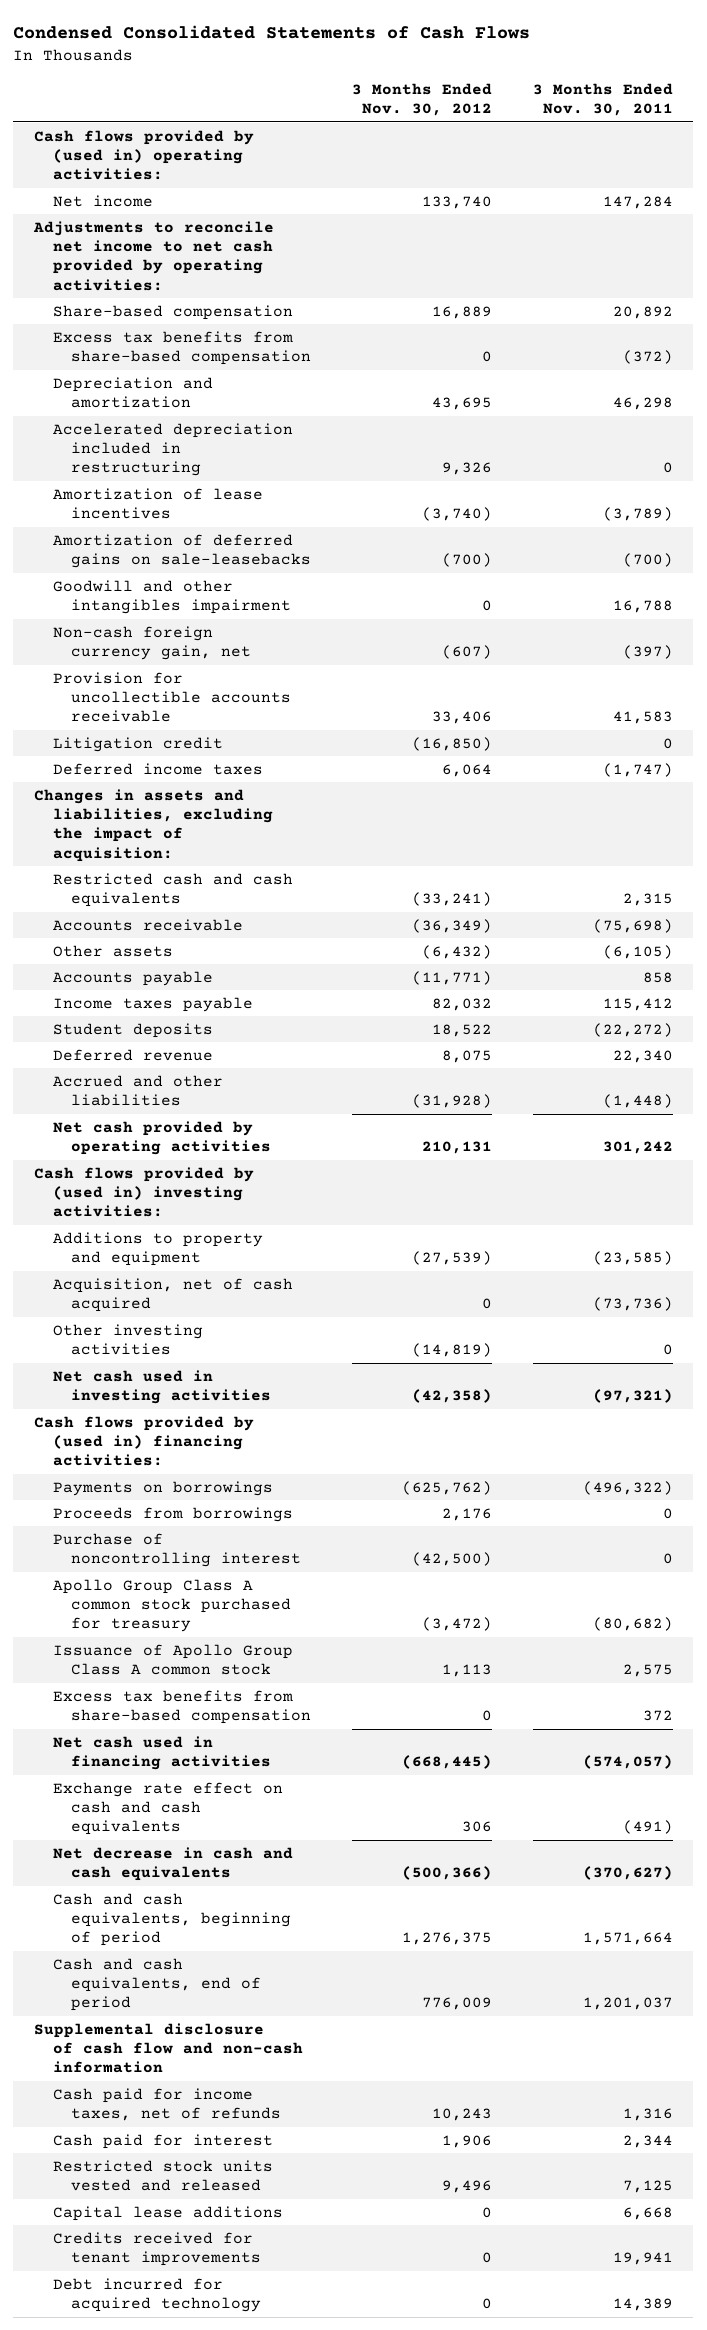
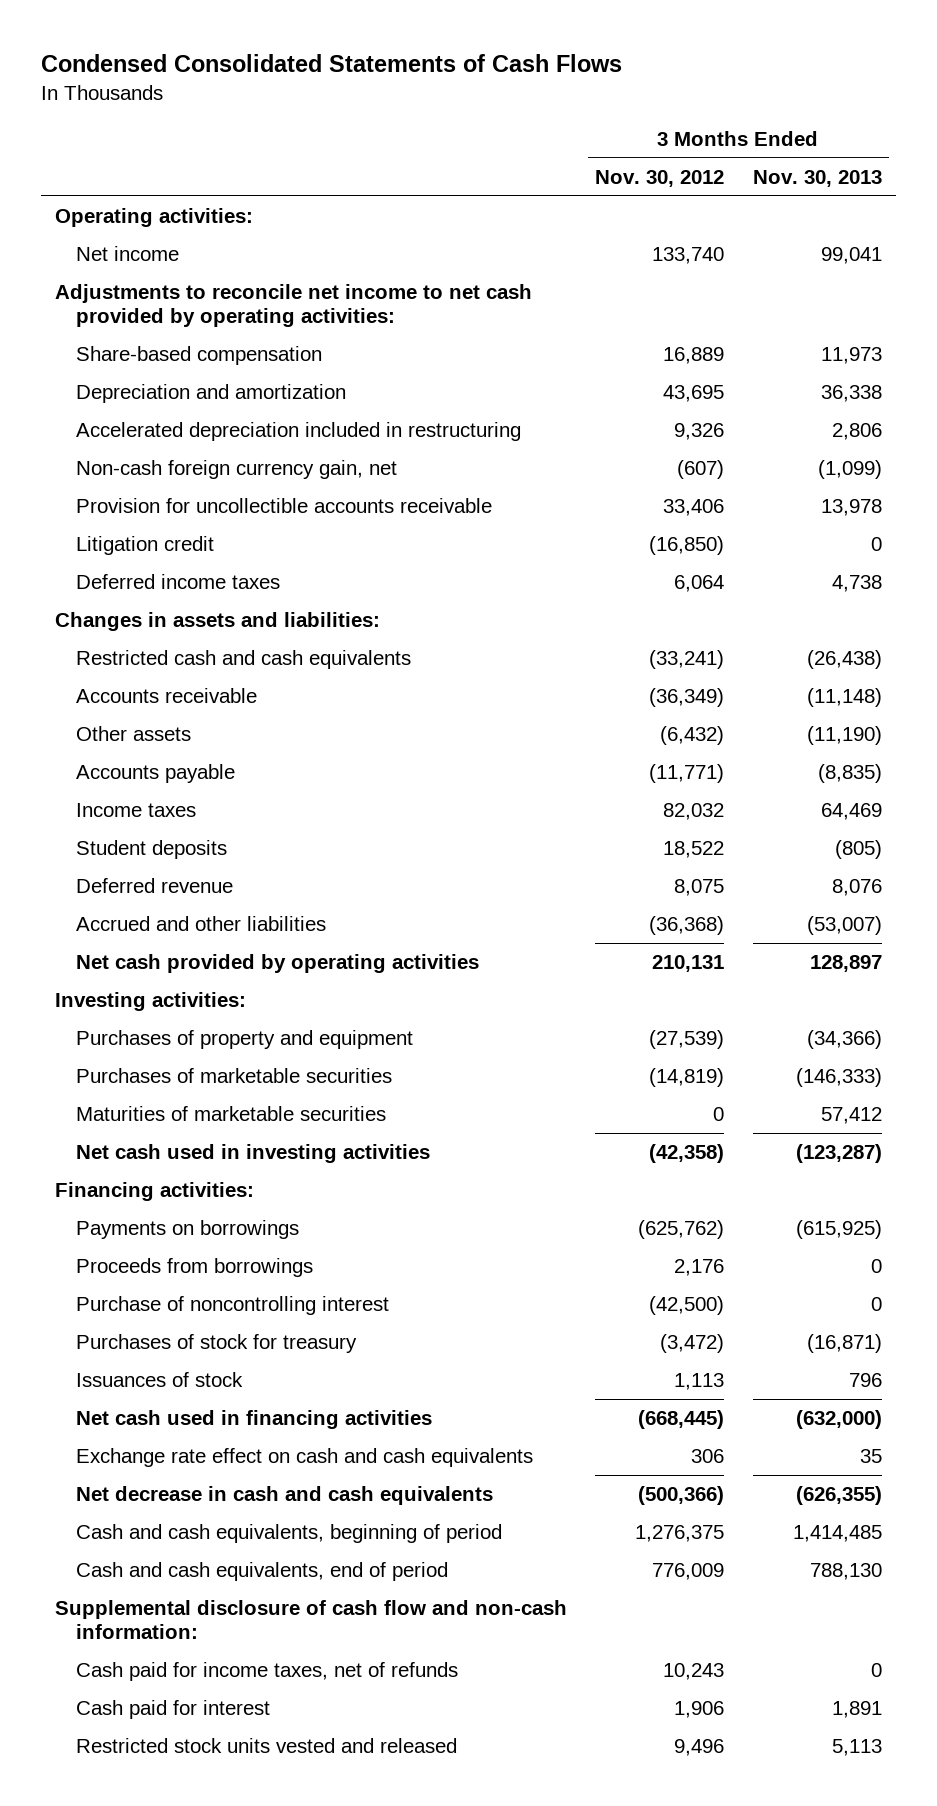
[532,82,673,117] 3 Months Ended Nov. 30, 2011 -> none
none -> [752,169,882,187] Nov. 30, 2013
[33,129,254,181] Cash flows provided by (used in) operating activities: -> [54,207,253,227] Operating activities:
[52,330,312,366] Excess tax benefits from share-based compensation -> none
[52,487,263,520] Amortization of lease incentives -> none
[52,533,312,569] Amortization of deferred gains on sale-leasebacks -> none
[52,579,292,615] Goodwill and other intangibles impairment -> none
[33,788,273,862] Changes in assets and liabilities, excluding the impact of acquisition: -> [54,611,380,631] Changes in assets and liabilities:
[52,996,253,1012] Income taxes payable -> [76,802,197,817] Income taxes
[411,1094,492,1109] (31,928) -> [649,915,725,935] (36,368)
[52,1277,293,1313] Acquisition, net of cash acquired -> none
[33,1166,254,1218] Cash flows provided by (used in) investing activities: -> [54,991,246,1011] Investing activities:
[52,1231,263,1267] Additions to property and equipment -> [76,1029,414,1049] Purchases of property and equipment
[52,1323,203,1356] Other investing activities -> [76,1067,393,1083] Purchases of marketable securities
none -> [76,1105,387,1121] Maturities of marketable securities
[33,1415,254,1467] Cash flows provided by (used in) financing activities: -> [54,1181,254,1201] Financing activities:
[52,1689,312,1725] Excess tax benefits from share-based compensation -> none
[52,1578,292,1633] Apollo Group Class A common stock purchased for treasury -> [76,1333,358,1353] Purchases of stock for treasury
[52,1643,293,1676] Issuance of Apollo Group Class A common stock -> [76,1371,244,1387] Issuances of stock
[33,2022,303,2074] Supplemental disclosure of cash flow and non-cash information -> [54,1599,567,1639] Supplemental disclosure of cash flow and non-cash information:
[52,2205,283,2221] Capital lease additions -> none
[52,2231,262,2267] Credits received for tenant improvements -> none
[52,2277,262,2313] Debt incurred for acquired technology -> none

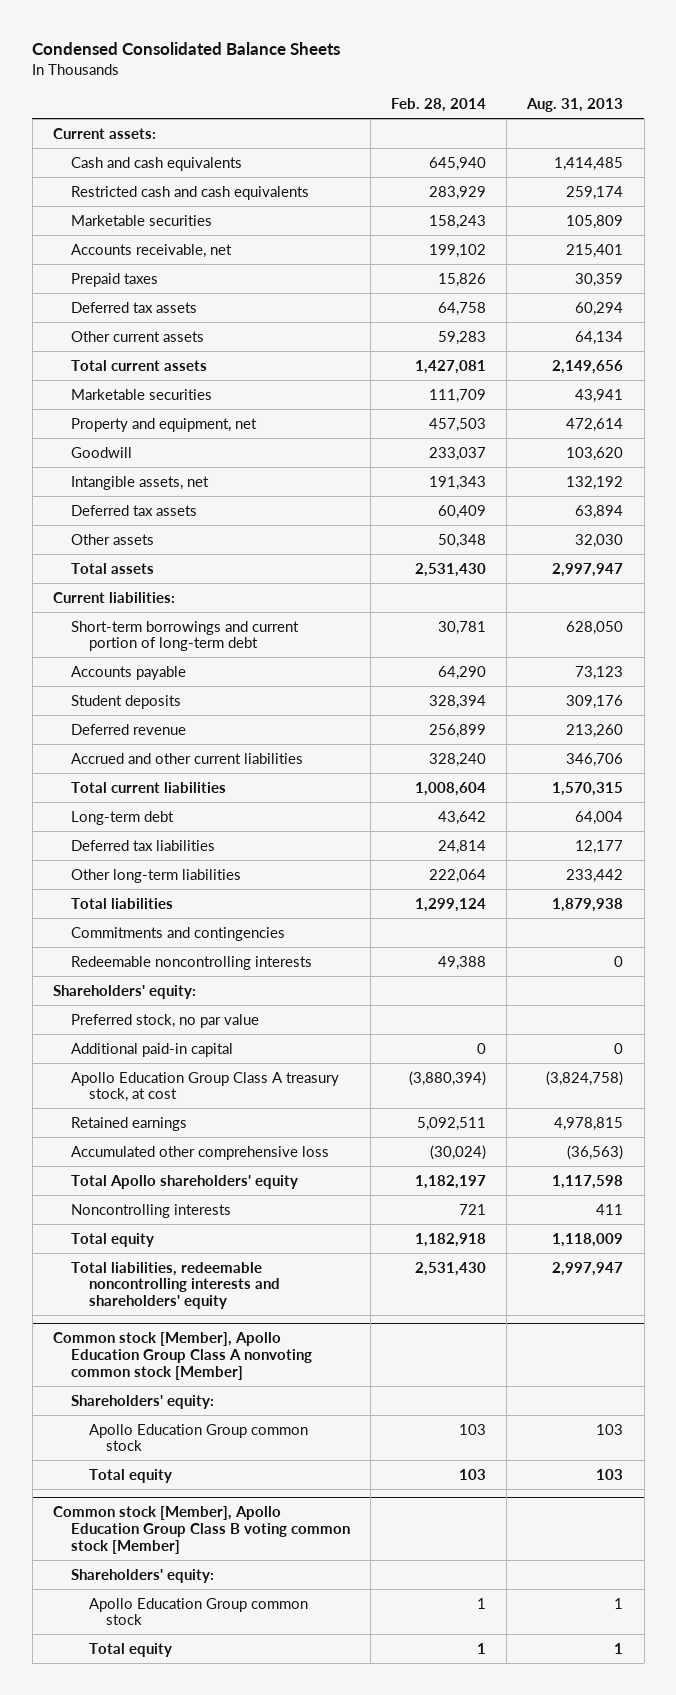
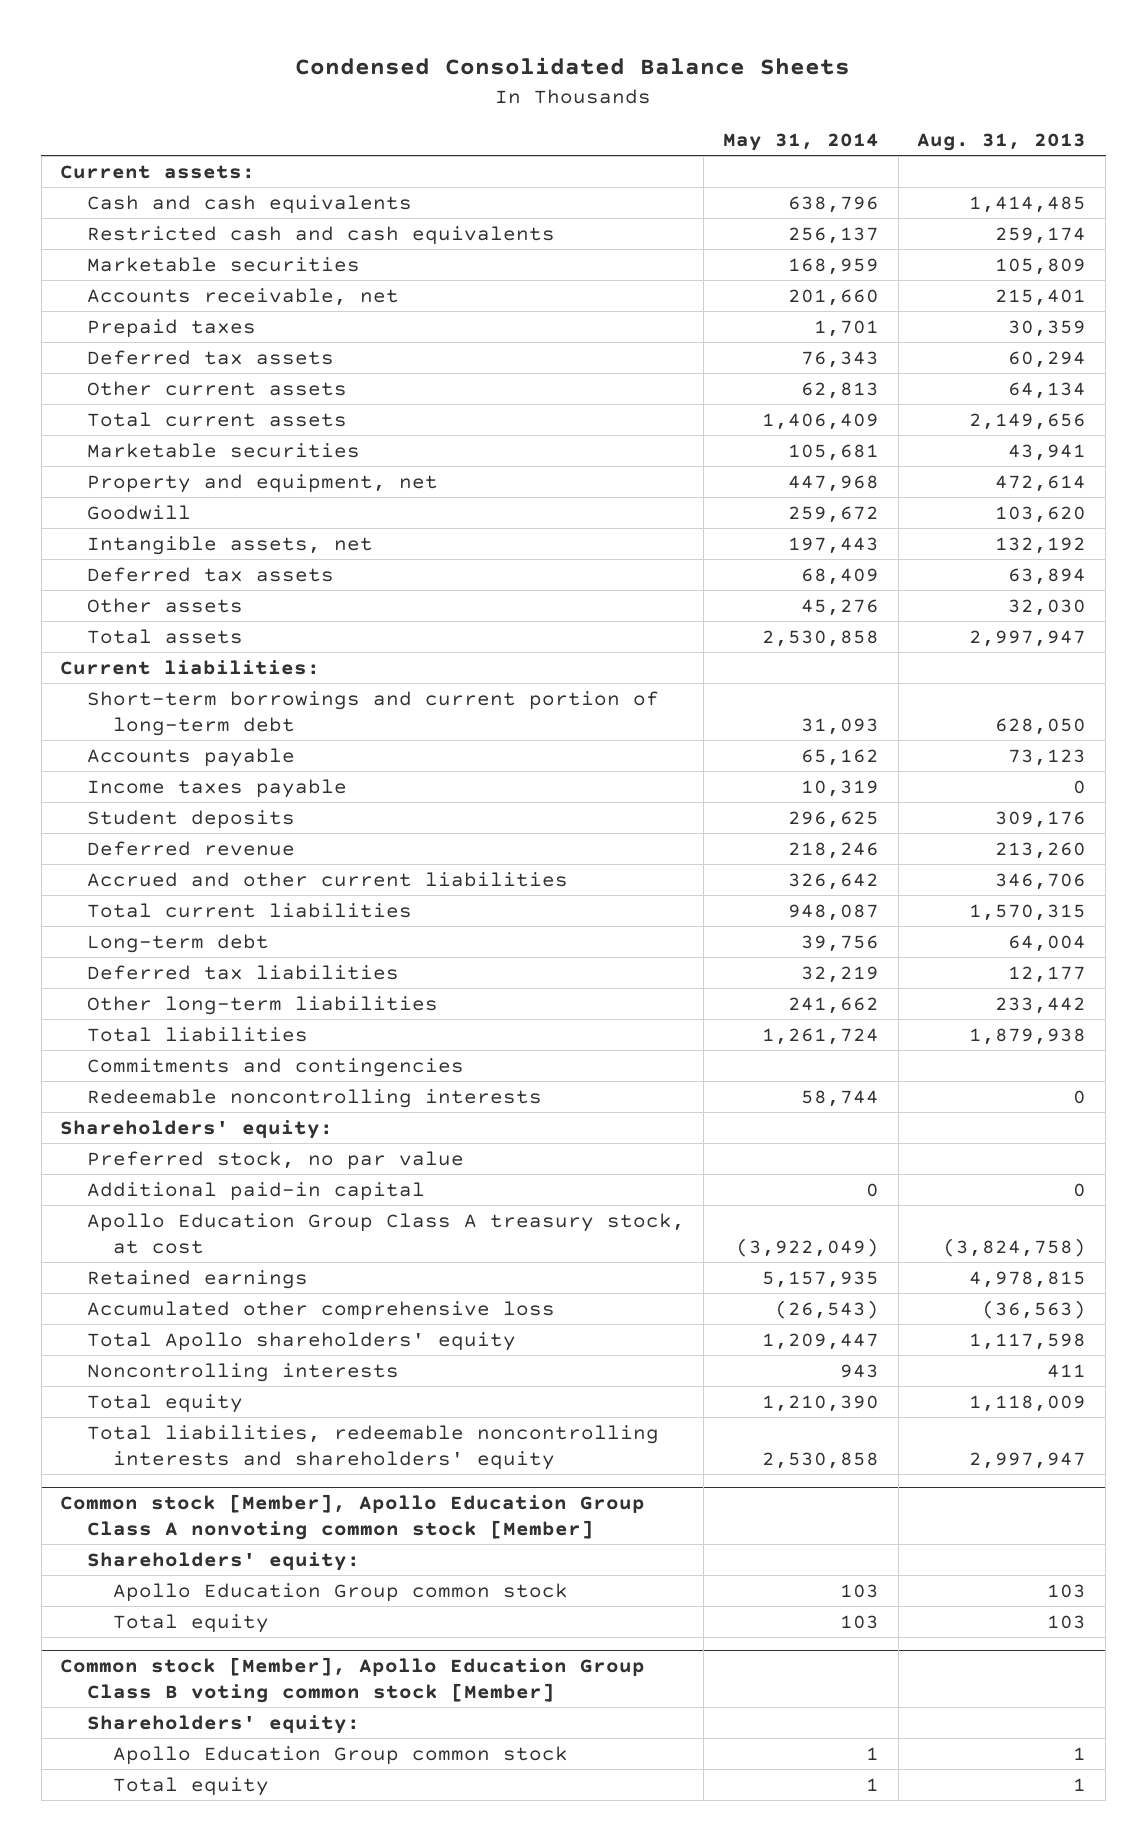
[391,98,487,113] Feb. 28, 2014 -> none
none -> [723,132,880,151] May 31, 2014
none -> [86,778,347,798] Income taxes payable

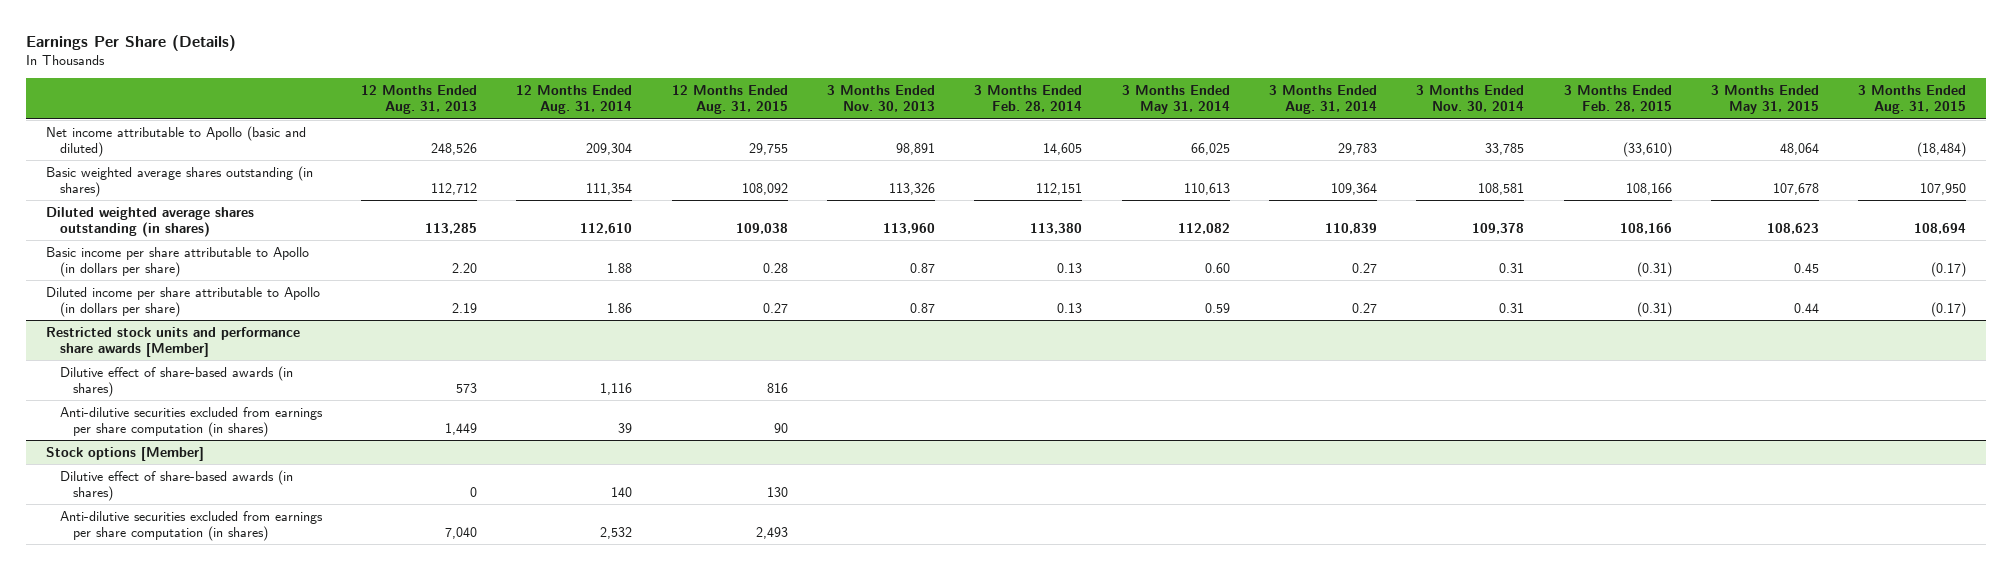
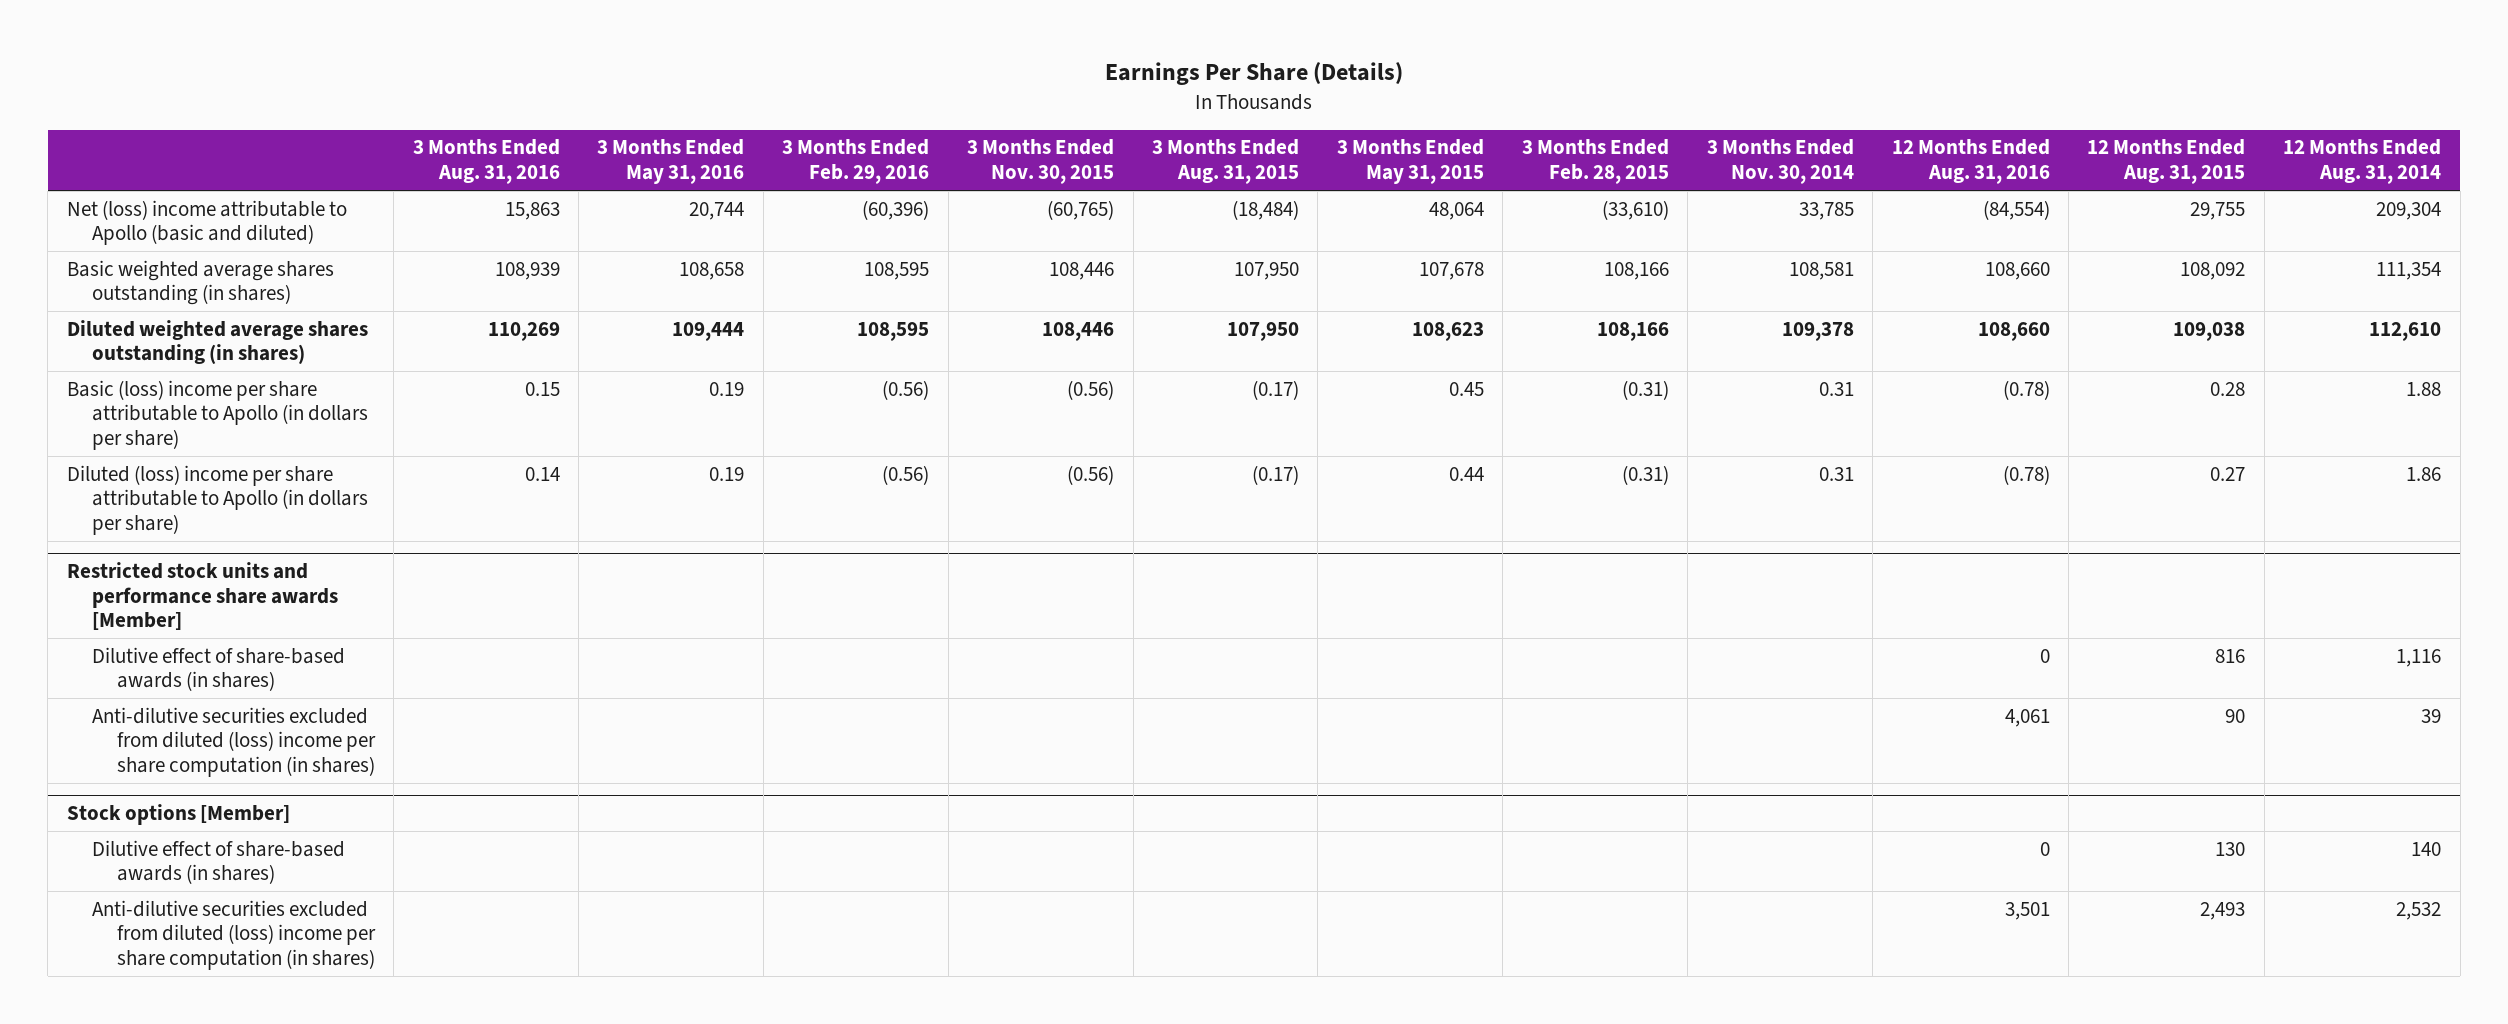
[360,85,477,115] 12 Months Ended Aug. 31, 2013 -> none
[826,85,935,113] 3 Months Ended Nov. 30, 2013 -> none
[974,85,1083,113] 3 Months Ended Feb. 28, 2014 -> none
[1121,85,1230,115] 3 Months Ended May 31, 2014 -> none
[1268,85,1377,115] 3 Months Ended Aug. 31, 2014 -> none
none -> [412,139,560,185] 3 Months Ended Aug. 31, 2016
none -> [597,139,745,185] 3 Months Ended May 31, 2016
none -> [782,139,930,185] 3 Months Ended Feb. 29, 2016
none -> [967,139,1115,185] 3 Months Ended Nov. 30, 2015
none -> [1891,139,2050,185] 12 Months Ended Aug. 31, 2016
[45,125,306,157] Net income attributable to Apollo (basic and diluted) -> [66,199,347,246] Net (loss) income attributable to Apollo (basic and diluted)
[1914,222,1967,234] 108,694 -> [1227,321,1300,341] 107,950
[45,246,309,277] Basic income per share attributable to Apollo (in dollars per share) -> [66,379,368,451] Basic (loss) income per share attributable to Apollo (in dollars per share)
[45,286,320,317] Diluted income per share attributable to Apollo (in dollars per share) -> [66,464,368,536] Diluted (loss) income per share attributable to Apollo (in dollars per share)
[59,406,323,437] Anti-dilutive securities excluded from earnings per share computation (in shares) -> [91,706,376,778] Anti-dilutive securities excluded from diluted (loss) income per share computation (in shares)
[59,510,323,541] Anti-dilutive securities excluded from earnings per share computation (in shares) -> [91,899,376,971] Anti-dilutive securities excluded from diluted (loss) income per share computation (in shares)

